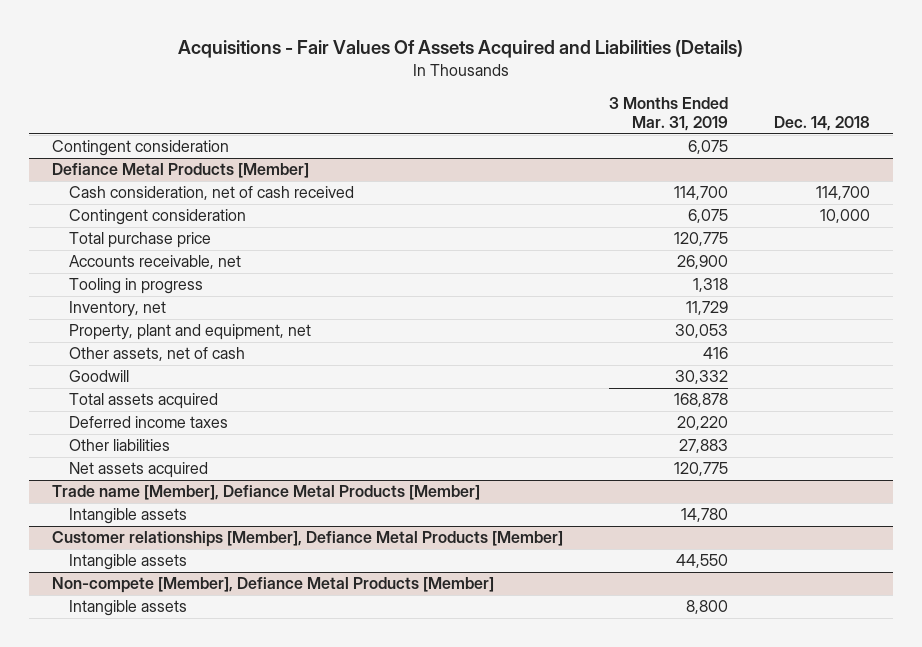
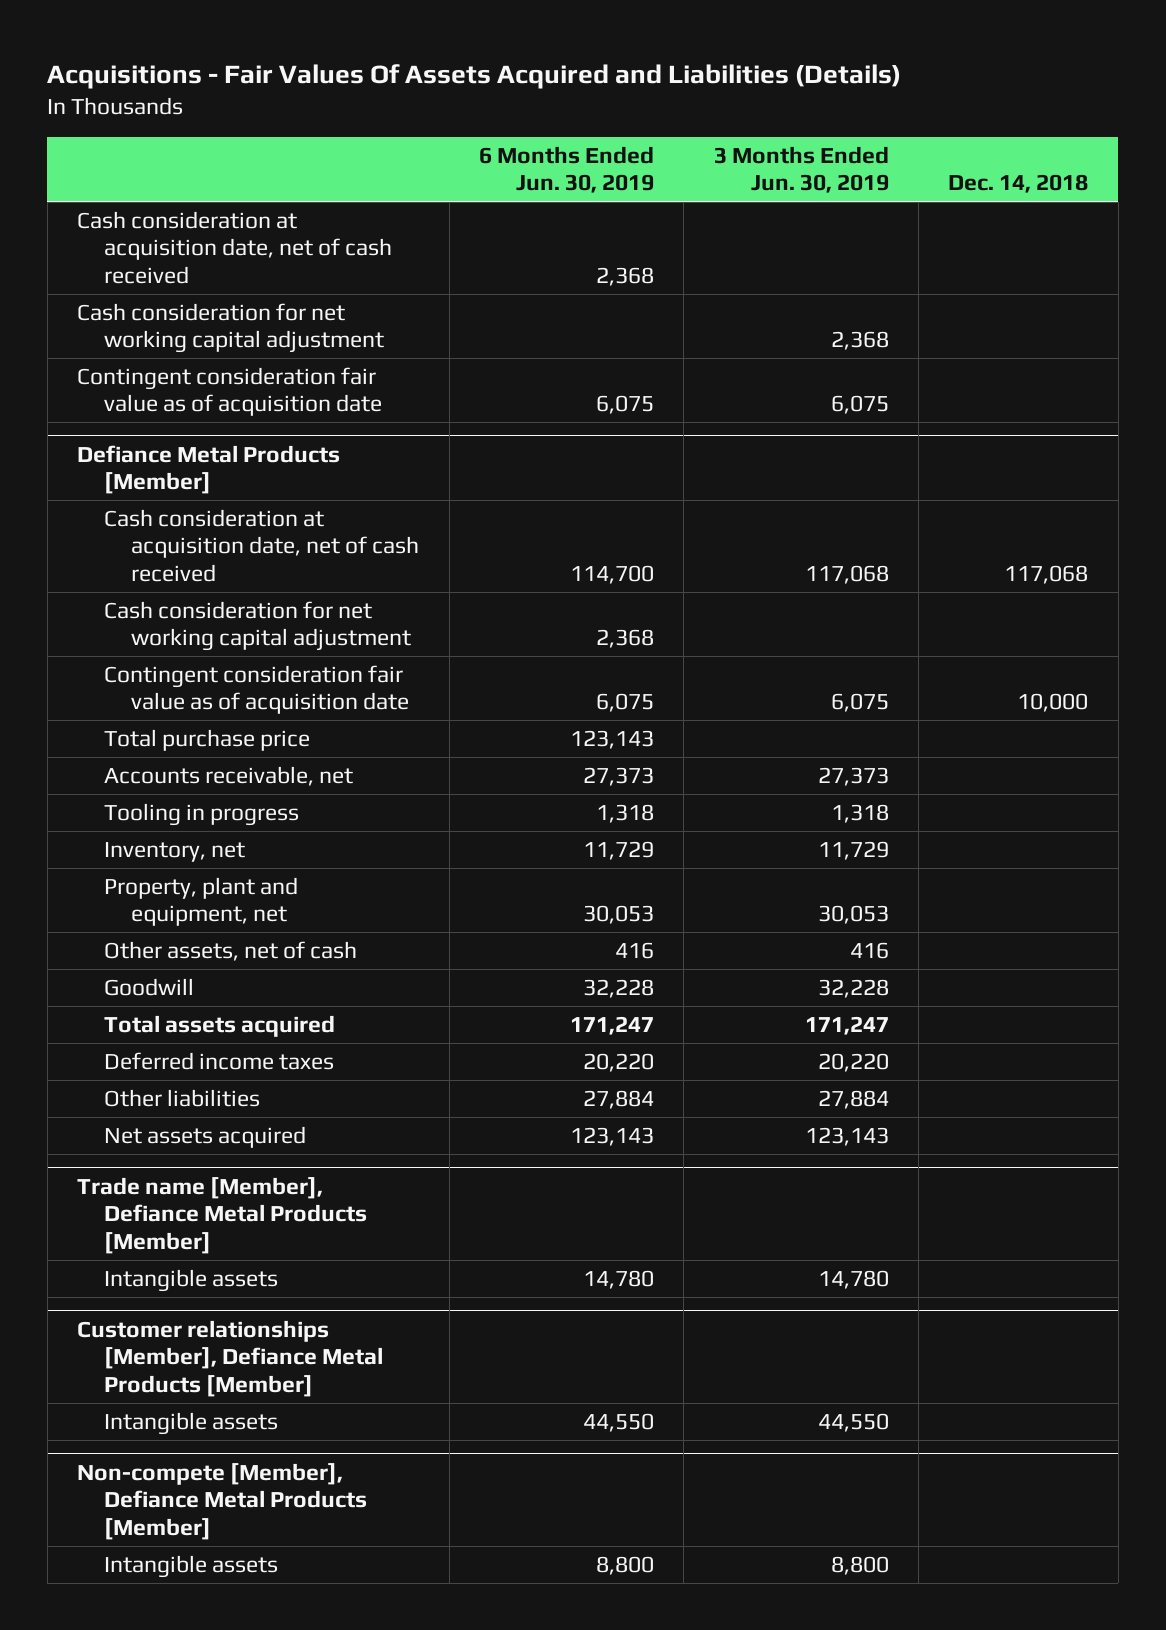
[608,97,728,132] 3 Months Ended Mar. 31, 2019 -> none
none -> [479,145,655,194] 6 Months Ended Jun. 30, 2019
none -> [713,145,889,194] 3 Months Ended Jun. 30, 2019
none -> [77,210,393,285] Cash consideration at acquisition date, net of cash received
none -> [77,302,385,354] Cash consideration for net working capital adjustment
[51,140,229,157] Contingent consideration -> [77,366,383,417] Contingent consideration fair value as of acquisition date
[69,186,355,201] Cash consideration, net of cash received -> [104,508,420,583] Cash consideration at acquisition date, net of cash received
[815,186,870,201] 114,700 -> [1004,565,1089,585] 117,068
none -> [104,600,412,652] Cash consideration for net working capital adjustment
[69,209,247,226] Contingent consideration -> [104,664,410,715] Contingent consideration fair value as of acquisition date

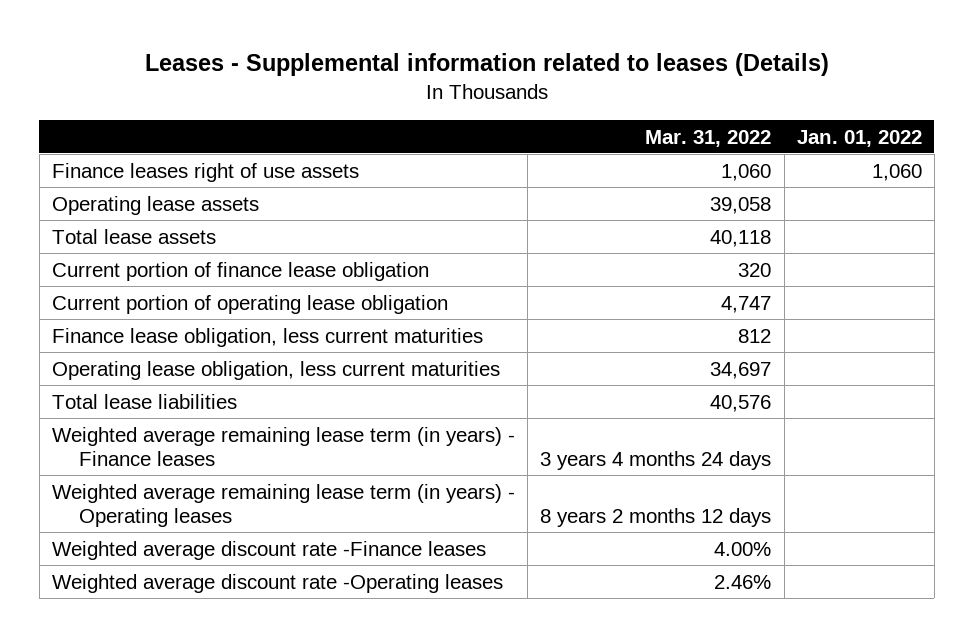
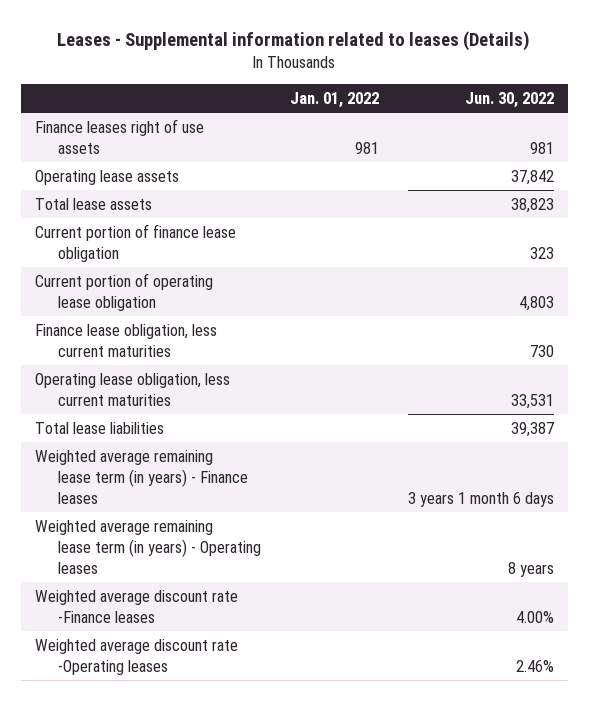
[645,129,772,147] Mar. 31, 2022 -> none
none -> [464,91,554,108] Jun. 30, 2022
[871,163,922,181] 1,060 -> [355,141,380,154] 981

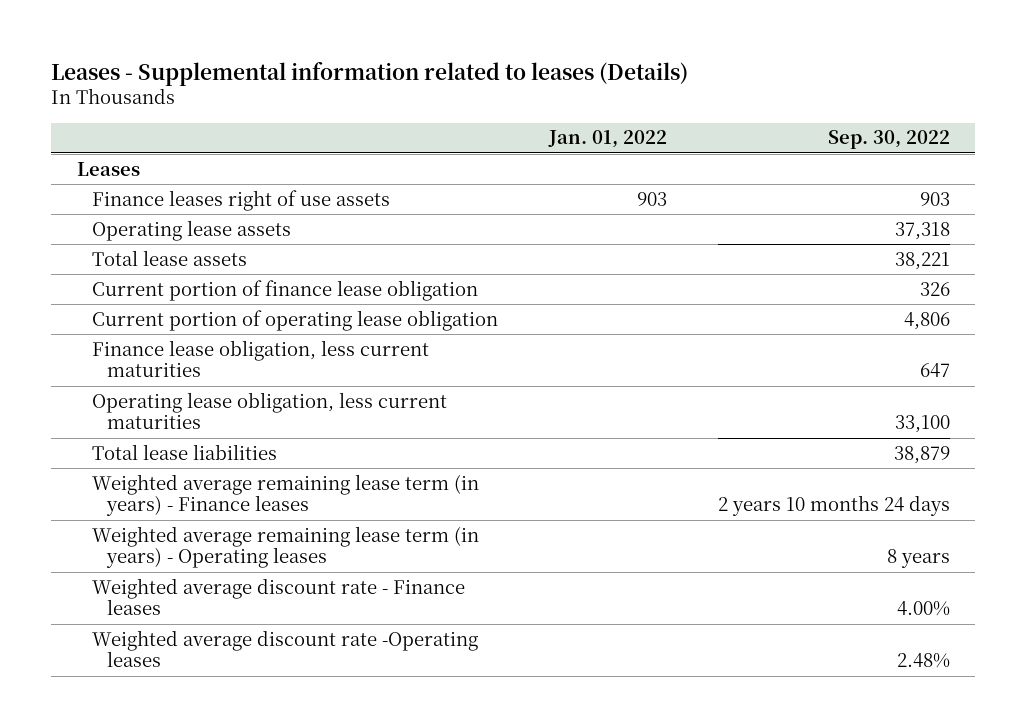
[464,91,554,108] Jun. 30, 2022 -> none
none -> [827,130,950,150] Sep. 30, 2022
none -> [76,161,140,176] Leases
[355,141,380,154] 981 -> [636,191,667,206] 903
[35,589,239,623] Weighted average discount rate -Finance leases -> [91,577,465,616] Weighted average discount rate - Finance leases

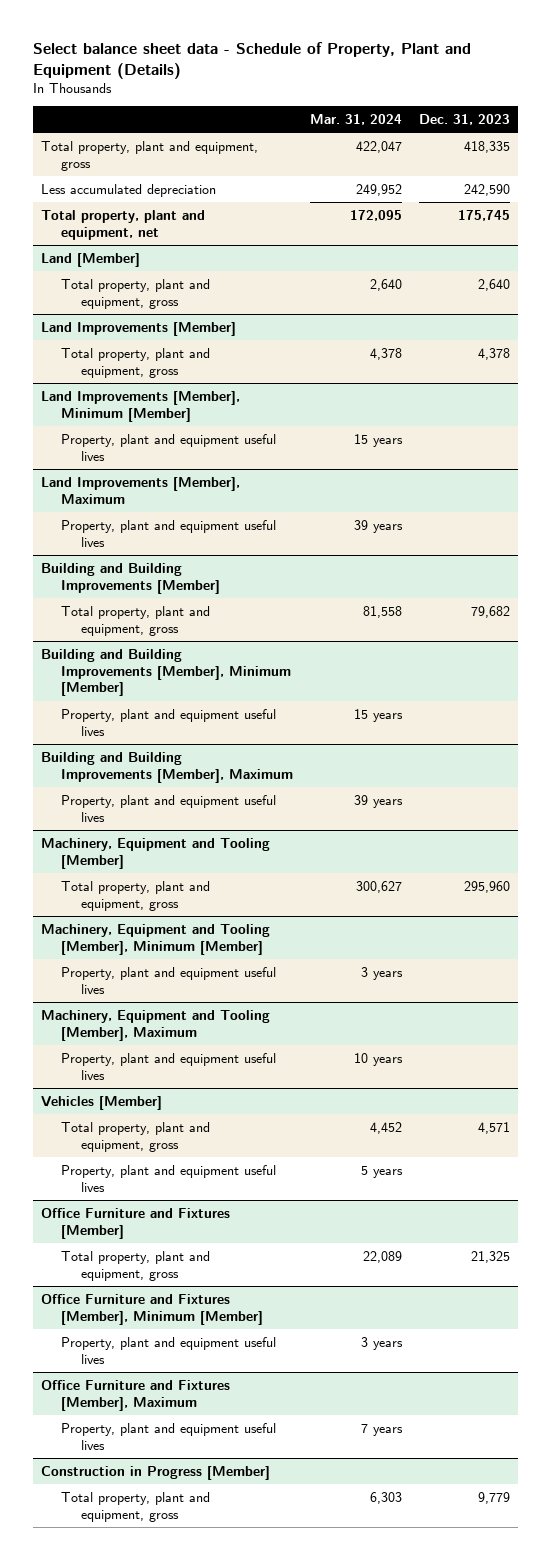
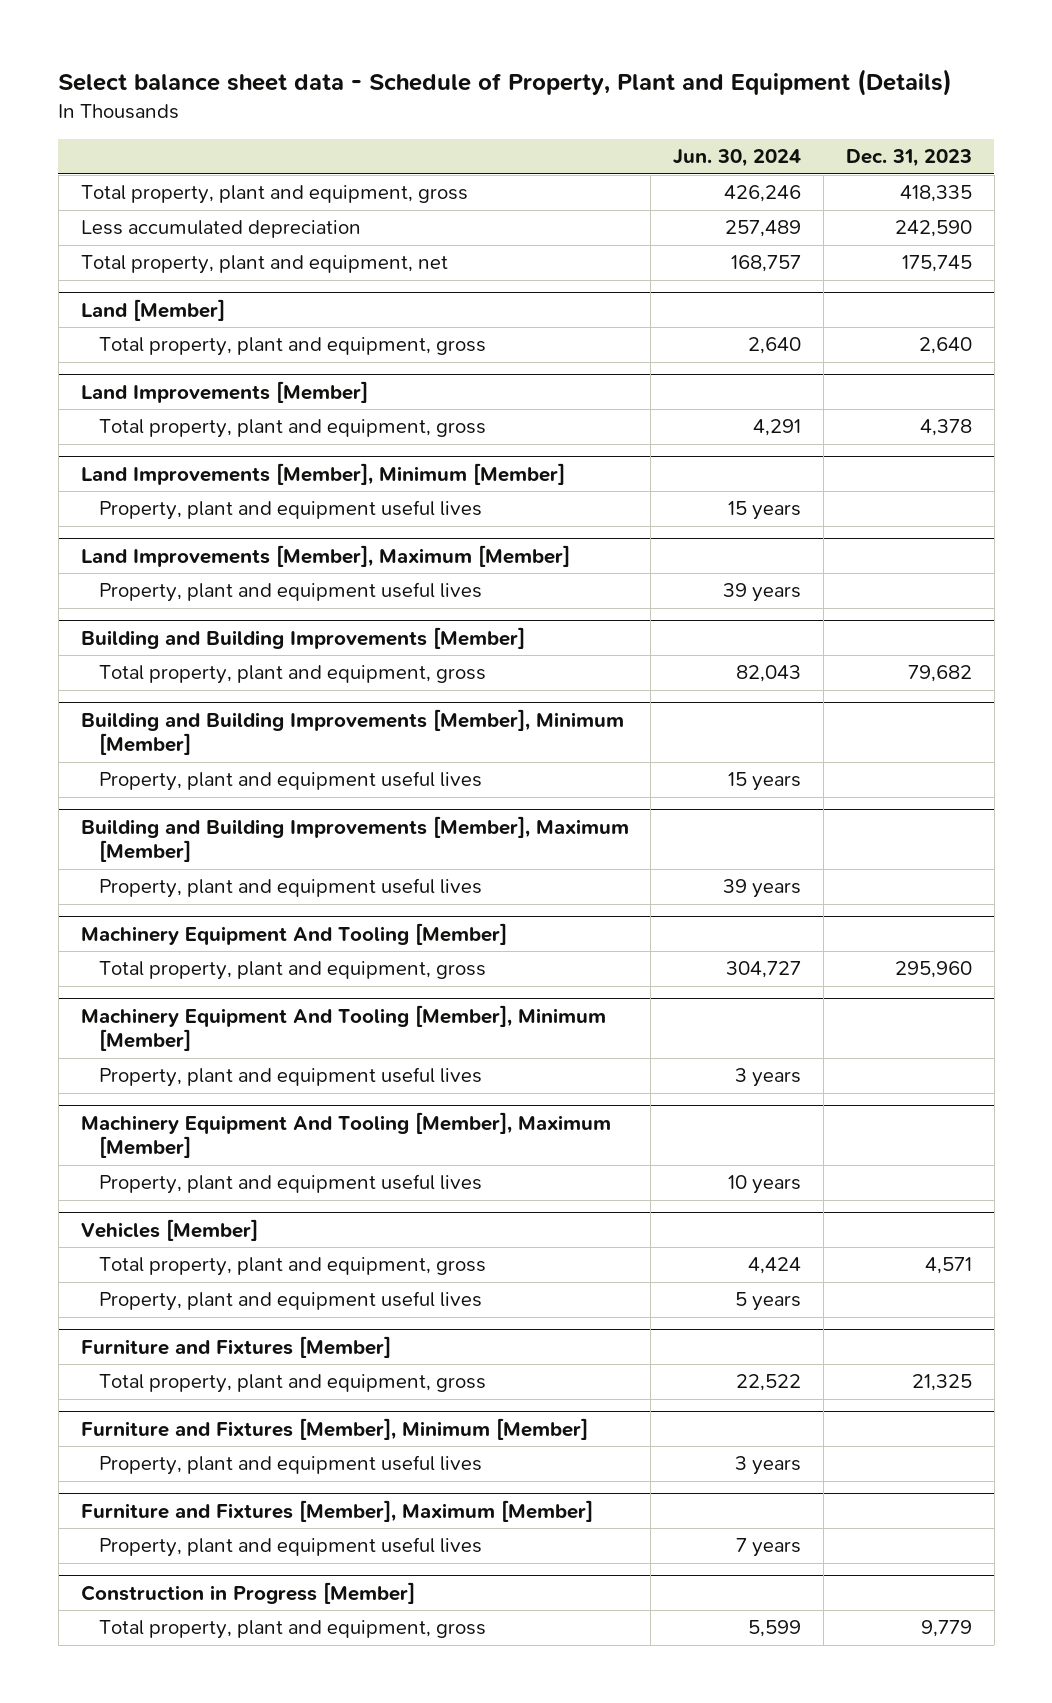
[309,113,402,125] Mar. 31, 2024 -> none
none -> [673,149,802,168] Jun. 30, 2024
[41,476,241,504] Land Improvements [Member], Maximum -> [80,544,570,567] Land Improvements [Member], Maximum [Member]
[41,751,294,783] Building and Building Improvements [Member], Maximum -> [80,815,629,863] Building and Building Improvements [Member], Maximum [Member]
[41,837,271,869] Machinery, Equipment and Tooling [Member] -> [80,922,507,945] Machinery Equipment And Tooling [Member]
[41,923,271,955] Machinery, Equipment and Tooling [Member], Minimum [Member] -> [80,1004,606,1052] Machinery Equipment And Tooling [Member], Minimum [Member]
[41,1009,271,1041] Machinery, Equipment and Tooling [Member], Maximum -> [80,1111,611,1159] Machinery Equipment And Tooling [Member], Maximum [Member]
[41,1207,231,1239] Office Furniture and Fixtures [Member] -> [80,1335,391,1358] Furniture and Fixtures [Member]
[41,1293,264,1325] Office Furniture and Fixtures [Member], Minimum [Member] -> [80,1417,588,1440] Furniture and Fixtures [Member], Minimum [Member]
[41,1379,231,1411] Office Furniture and Fixtures [Member], Maximum -> [80,1499,593,1522] Furniture and Fixtures [Member], Maximum [Member]

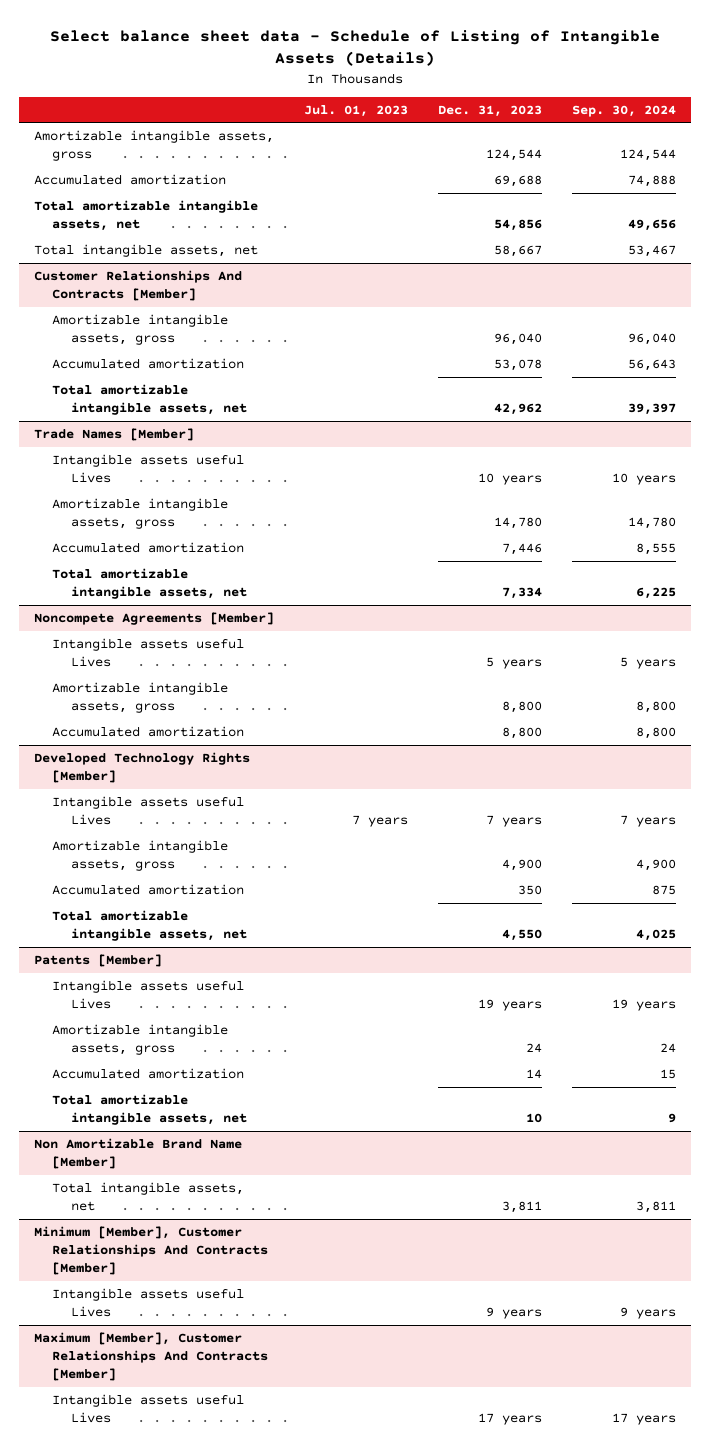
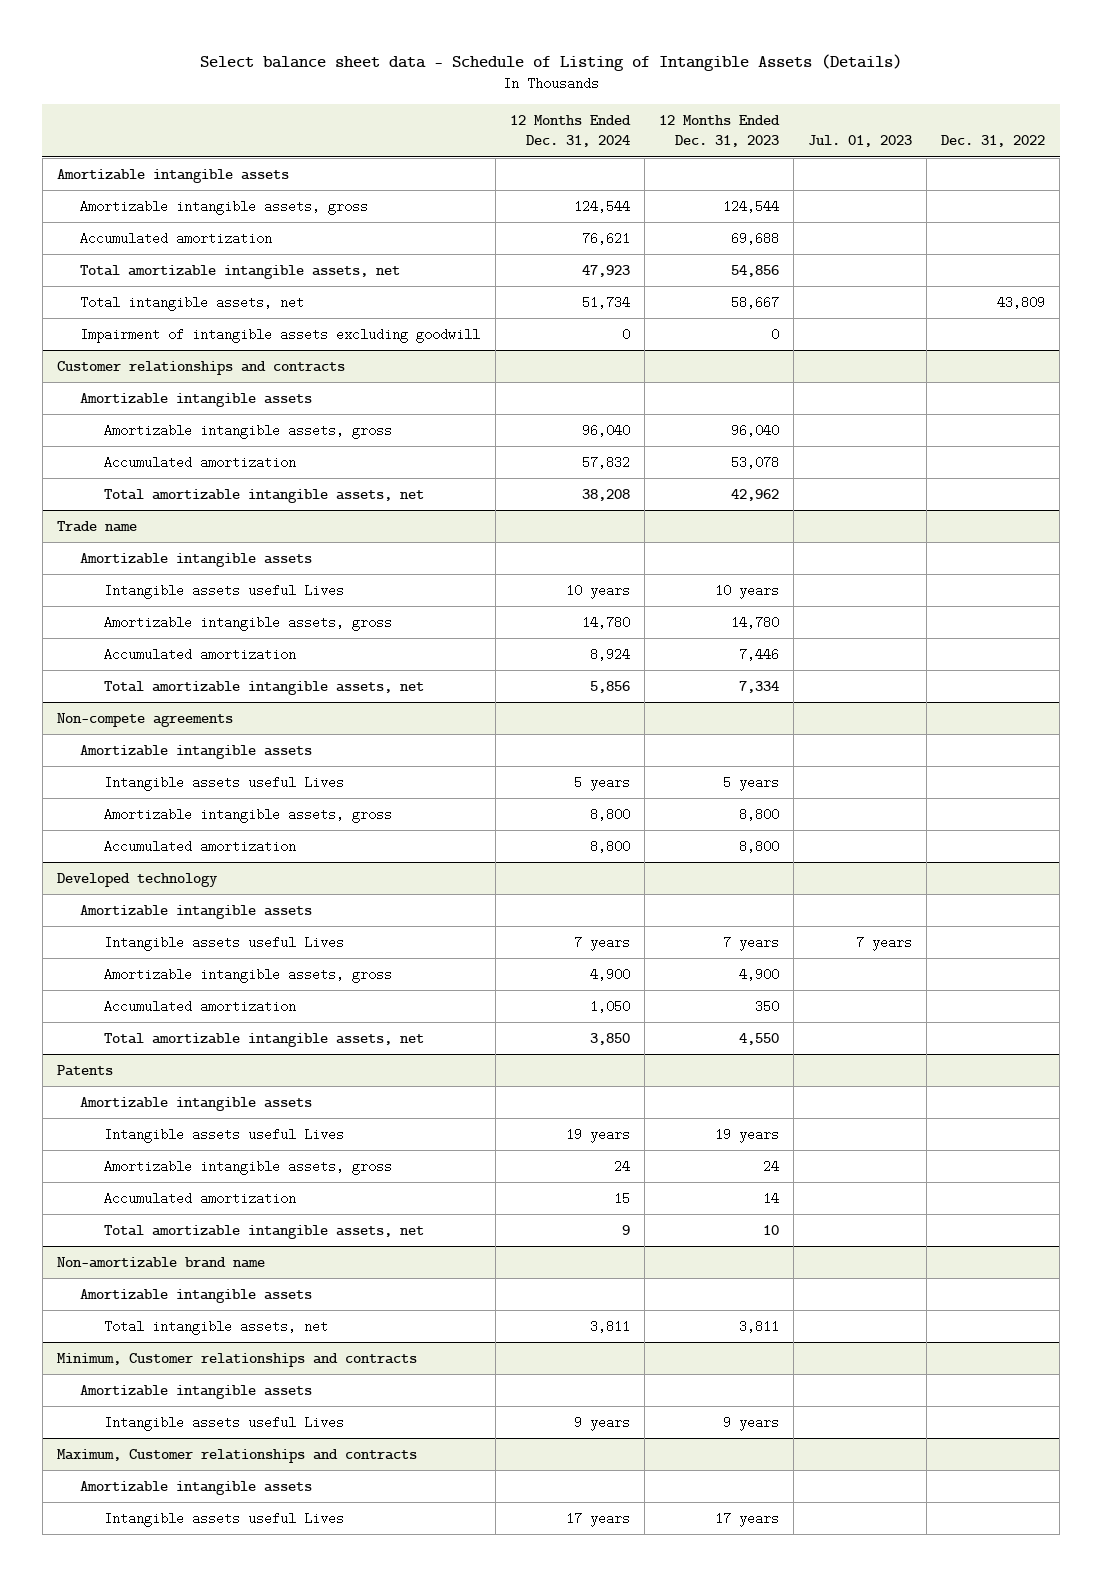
[438,104,543,117] Dec. 31, 2023 -> none
[572,104,677,117] Sep. 30, 2024 -> none
none -> [509,114,631,148] 12 Months Ended Dec. 31, 2024
none -> [658,114,780,148] 12 Months Ended Dec. 31, 2023
none -> [941,135,1046,148] Dec. 31, 2022
none -> [56,168,289,183] Amortizable intangible assets
none -> [80,327,481,343] Impairment of intangible assets excluding goodwill
[34,269,243,302] Customer Relationships And Contracts [Member] -> [56,360,345,375] Customer relationships and contracts
none -> [80,392,313,407] Amortizable intangible assets
[34,427,195,441] Trade Names [Member] -> [56,520,137,532] Trade name
none -> [80,552,313,567] Amortizable intangible assets
[34,611,275,625] Noncompete Agreements [Member] -> [56,712,233,727] Non-compete agreements
none -> [80,744,313,759] Amortizable intangible assets
[34,751,251,784] Developed Technology Rights [Member] -> [56,872,218,887] Developed technology
none -> [80,904,313,919] Amortizable intangible assets
[34,953,163,967] Patents [Member] -> [56,1064,113,1076] Patents
none -> [80,1096,313,1111] Amortizable intangible assets
[34,1137,243,1170] Non Amortizable Brand Name [Member] -> [56,1256,265,1268] Non-amortizable brand name
none -> [80,1288,313,1303] Amortizable intangible assets
[34,1225,269,1276] Minimum [Member], Customer Relationships And Contracts [Member] -> [56,1352,417,1367] Minimum, Customer relationships and contracts
none -> [80,1384,313,1399] Amortizable intangible assets
[34,1331,269,1382] Maximum [Member], Customer Relationships And Contracts [Member] -> [56,1448,417,1463] Maximum, Customer relationships and contracts
none -> [80,1480,313,1495] Amortizable intangible assets

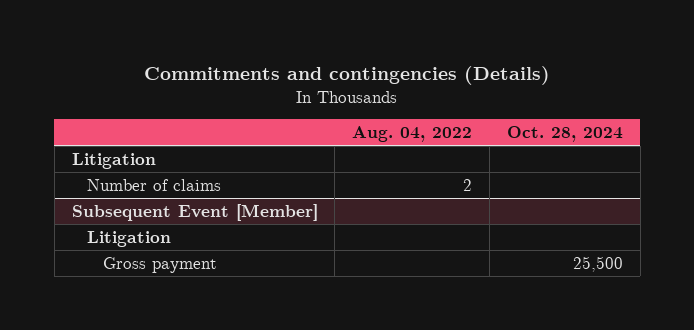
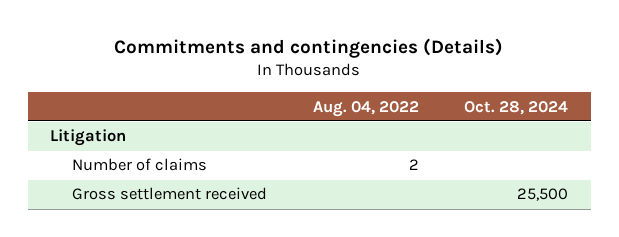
[71,203,318,221] Subsequent Event [Member] -> none
[87,230,172,247] Litigation -> none
[103,256,218,273] Gross payment -> none
none -> [71,187,267,201] Gross settlement received

